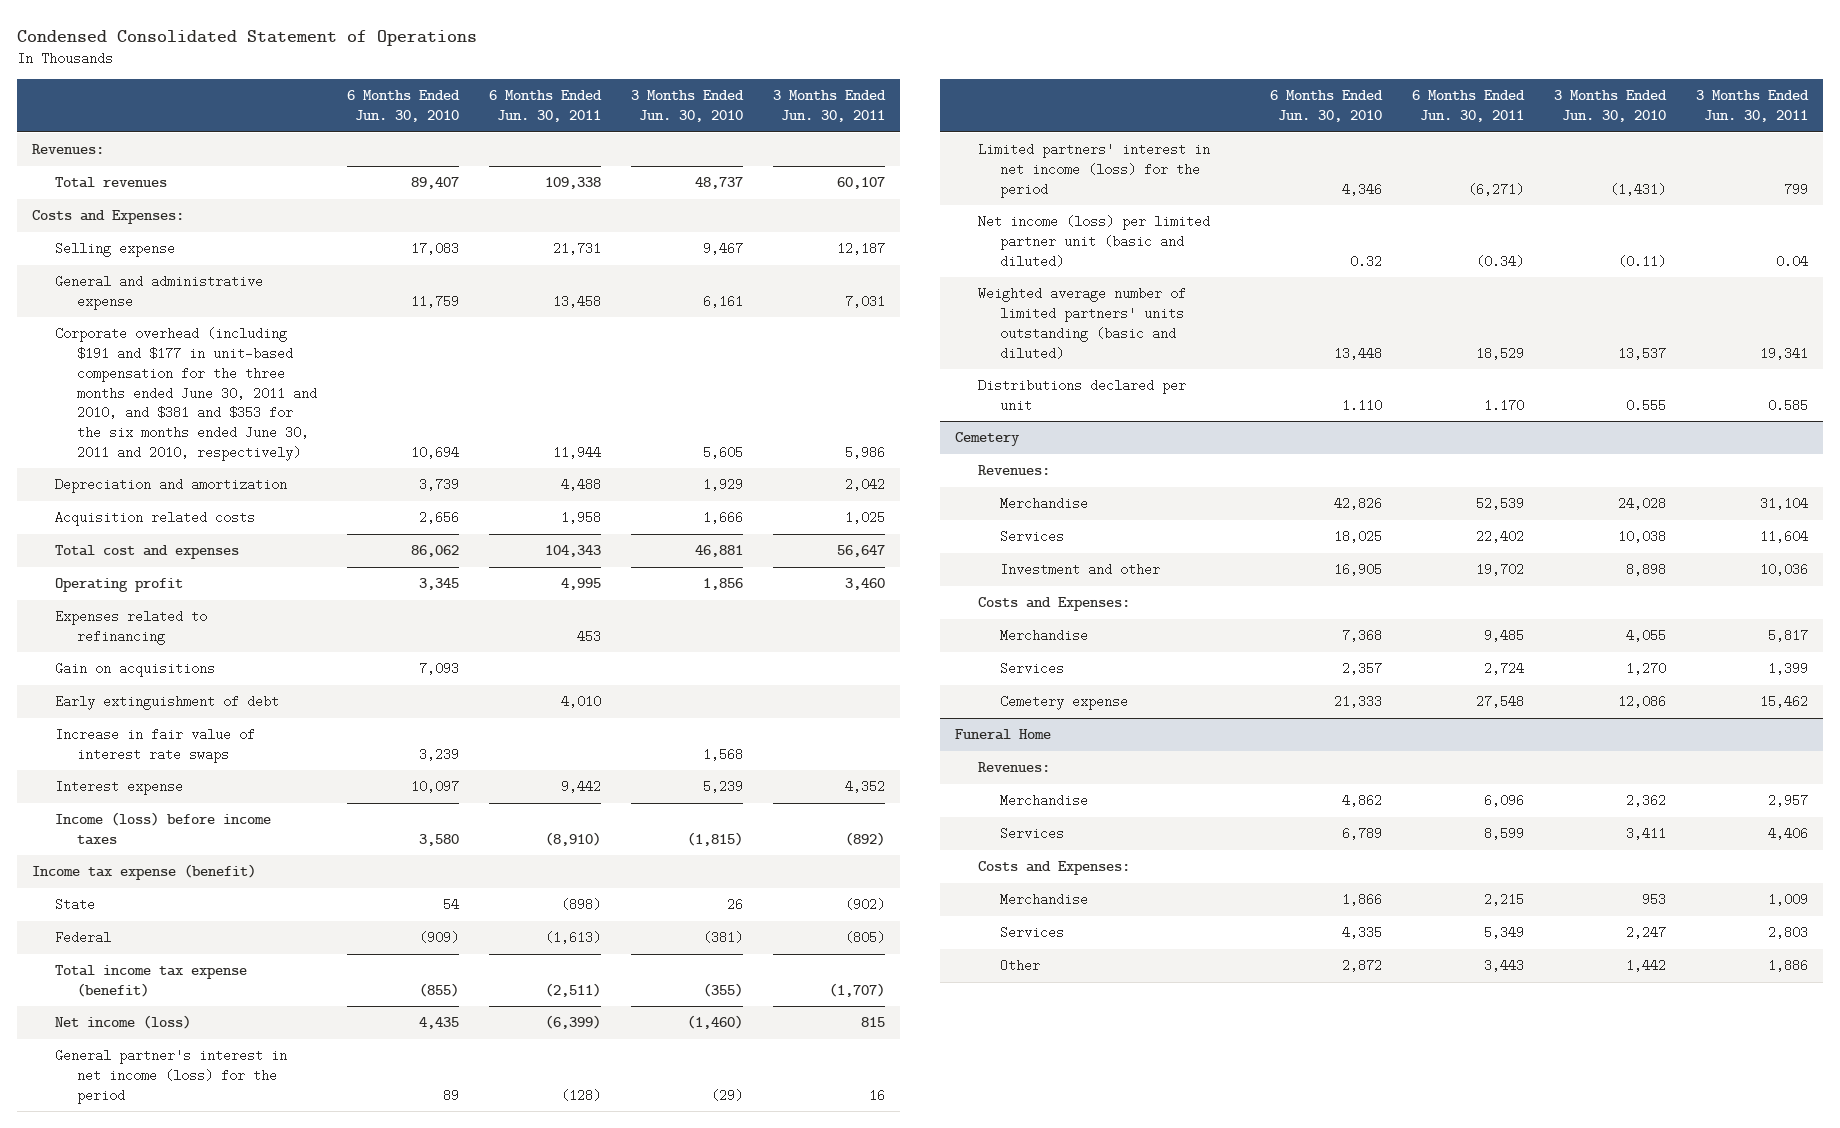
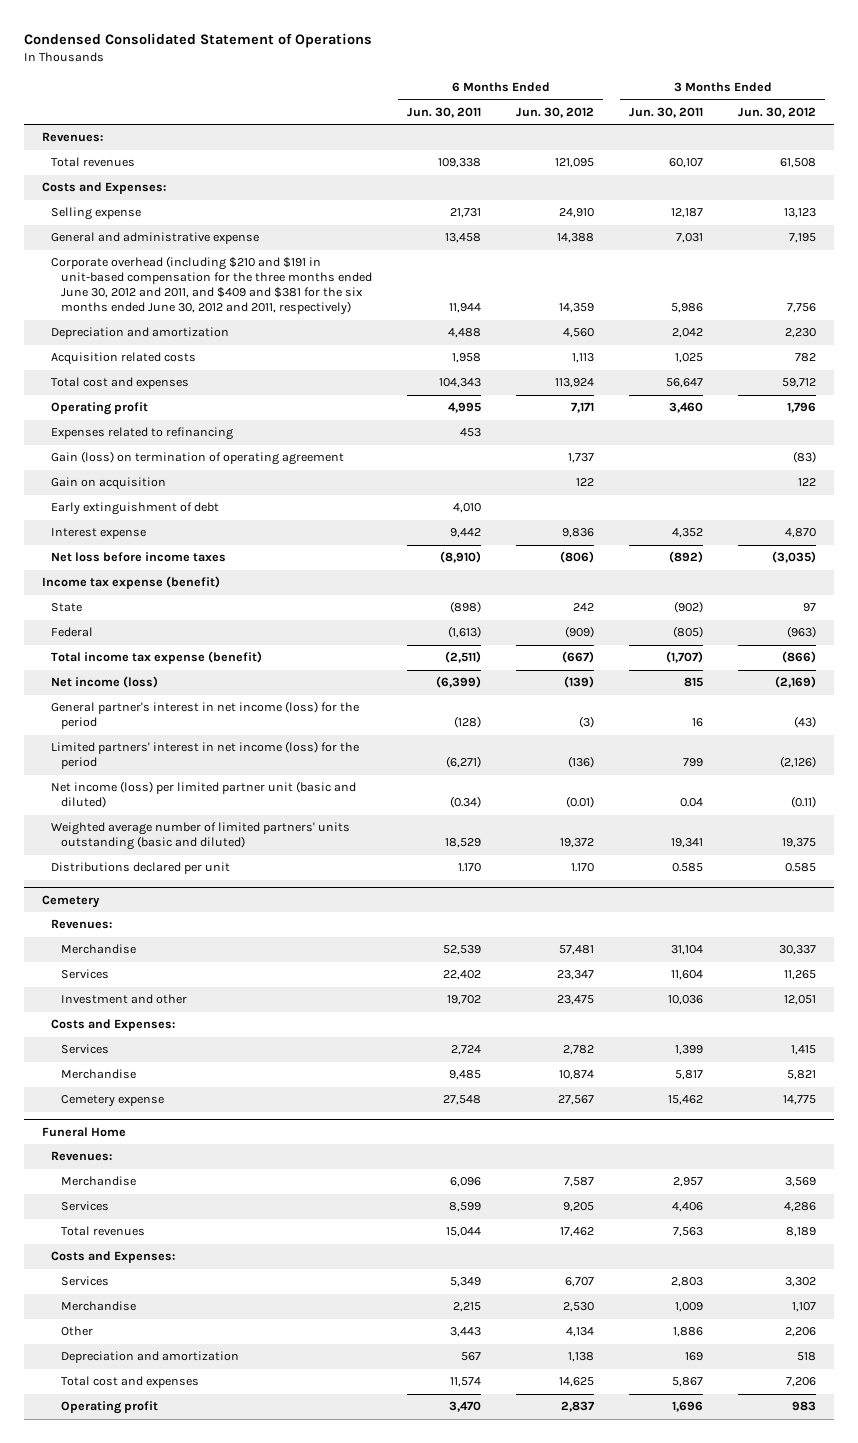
[347,90,461,123] 6 Months Ended Jun. 30, 2010 -> none
[630,90,744,123] 3 Months Ended Jun. 30, 2010 -> none
none -> [516,106,595,118] Jun. 30, 2012
none -> [738,106,817,118] Jun. 30, 2012
[54,327,318,462] Corporate overhead (including $191 and $177 in unit-based compensation for the three months ended June 30, 2011 and 2010, and $381 and $353 for the six months ended June 30, 2011 and 2010, respectively) -> [51,256,373,316] Corporate overhead (including $210 and $191 in unit-based compensation for the three months ended June 30, 2012 and 2011, and $409 and $381 for the six months ended June 30, 2012 and 2011, respectively)
none -> [51,451,345,466] Gain (loss) on termination of operating agreement
[54,662,215,678] Gain on acquisitions -> [51,477,167,491] Gain on acquisition
[54,728,255,763] Increase in fair value of interest rate swaps -> none
[54,812,271,845] Income (loss) before income taxes -> [51,552,227,563] Net loss before income taxes
[1000,629,1089,643] Merchandise -> [61,1069,137,1080] Merchandise
none -> [61,1226,146,1237] Total revenues
[1000,893,1089,907] Merchandise -> [61,1301,137,1312] Merchandise
none -> [61,1351,240,1364] Depreciation and amortization
none -> [61,1376,200,1389] Total cost and expenses
none -> [61,1401,159,1415] Operating profit

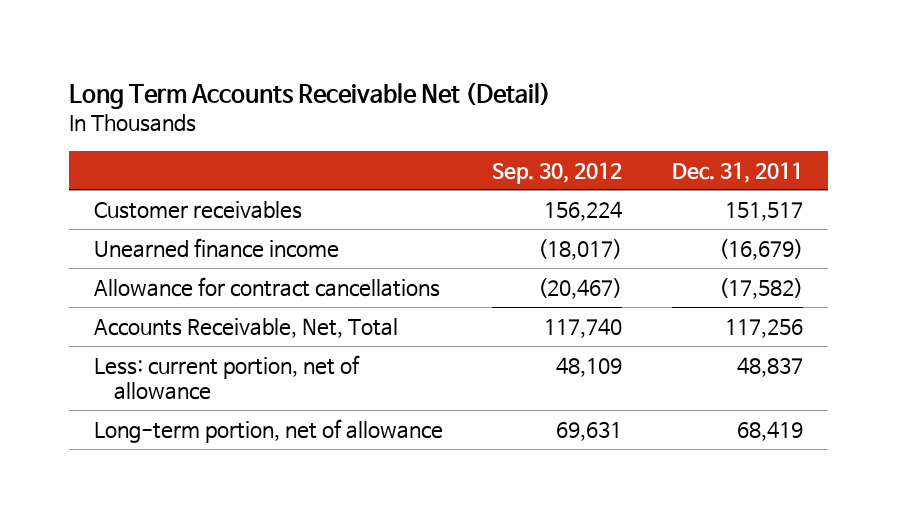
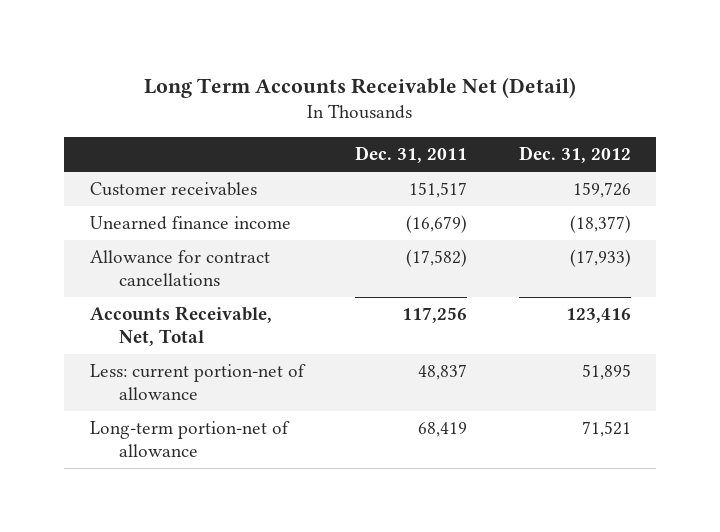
[492,161,623,184] Sep. 30, 2012 -> none
none -> [518,146,631,164] Dec. 31, 2012
[93,354,360,401] Less: current portion, net of allowance -> [89,364,306,401] Less: current portion-net of allowance
[93,418,443,443] Long-term portion, net of allowance -> [89,421,290,458] Long-term portion-net of allowance

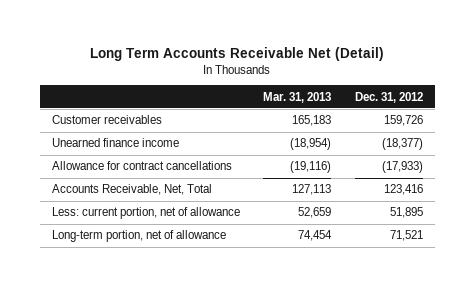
[355,146,468,164] Dec. 31, 2011 -> none
none -> [263,91,332,103] Mar. 31, 2013
[89,364,306,401] Less: current portion-net of allowance -> [51,207,240,220] Less: current portion, net of allowance
[89,421,290,458] Long-term portion-net of allowance -> [51,230,226,243] Long-term portion, net of allowance

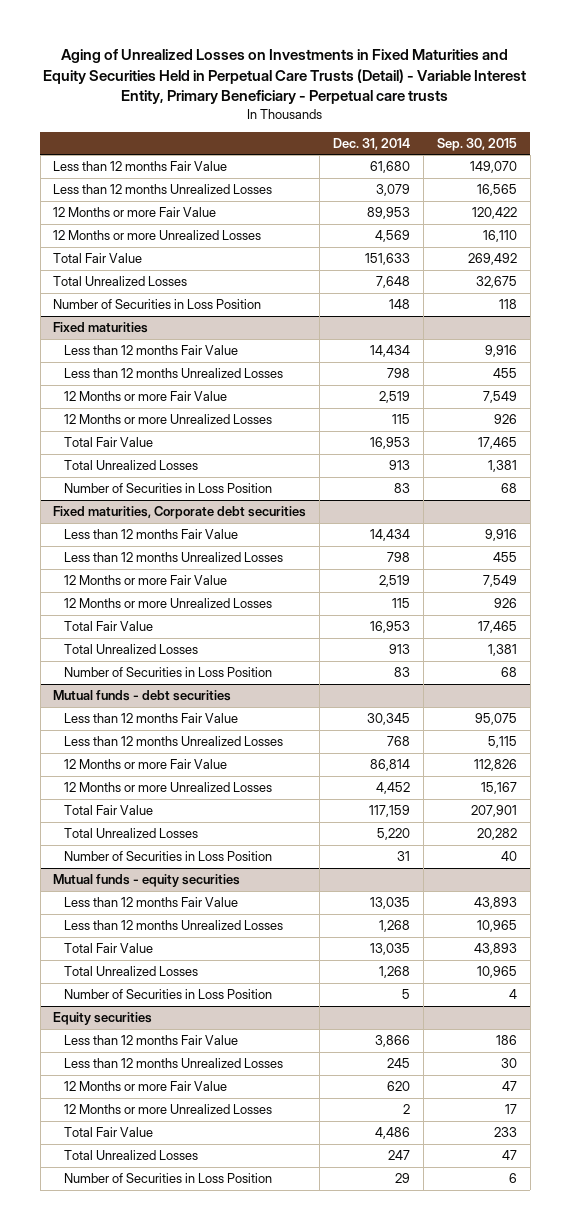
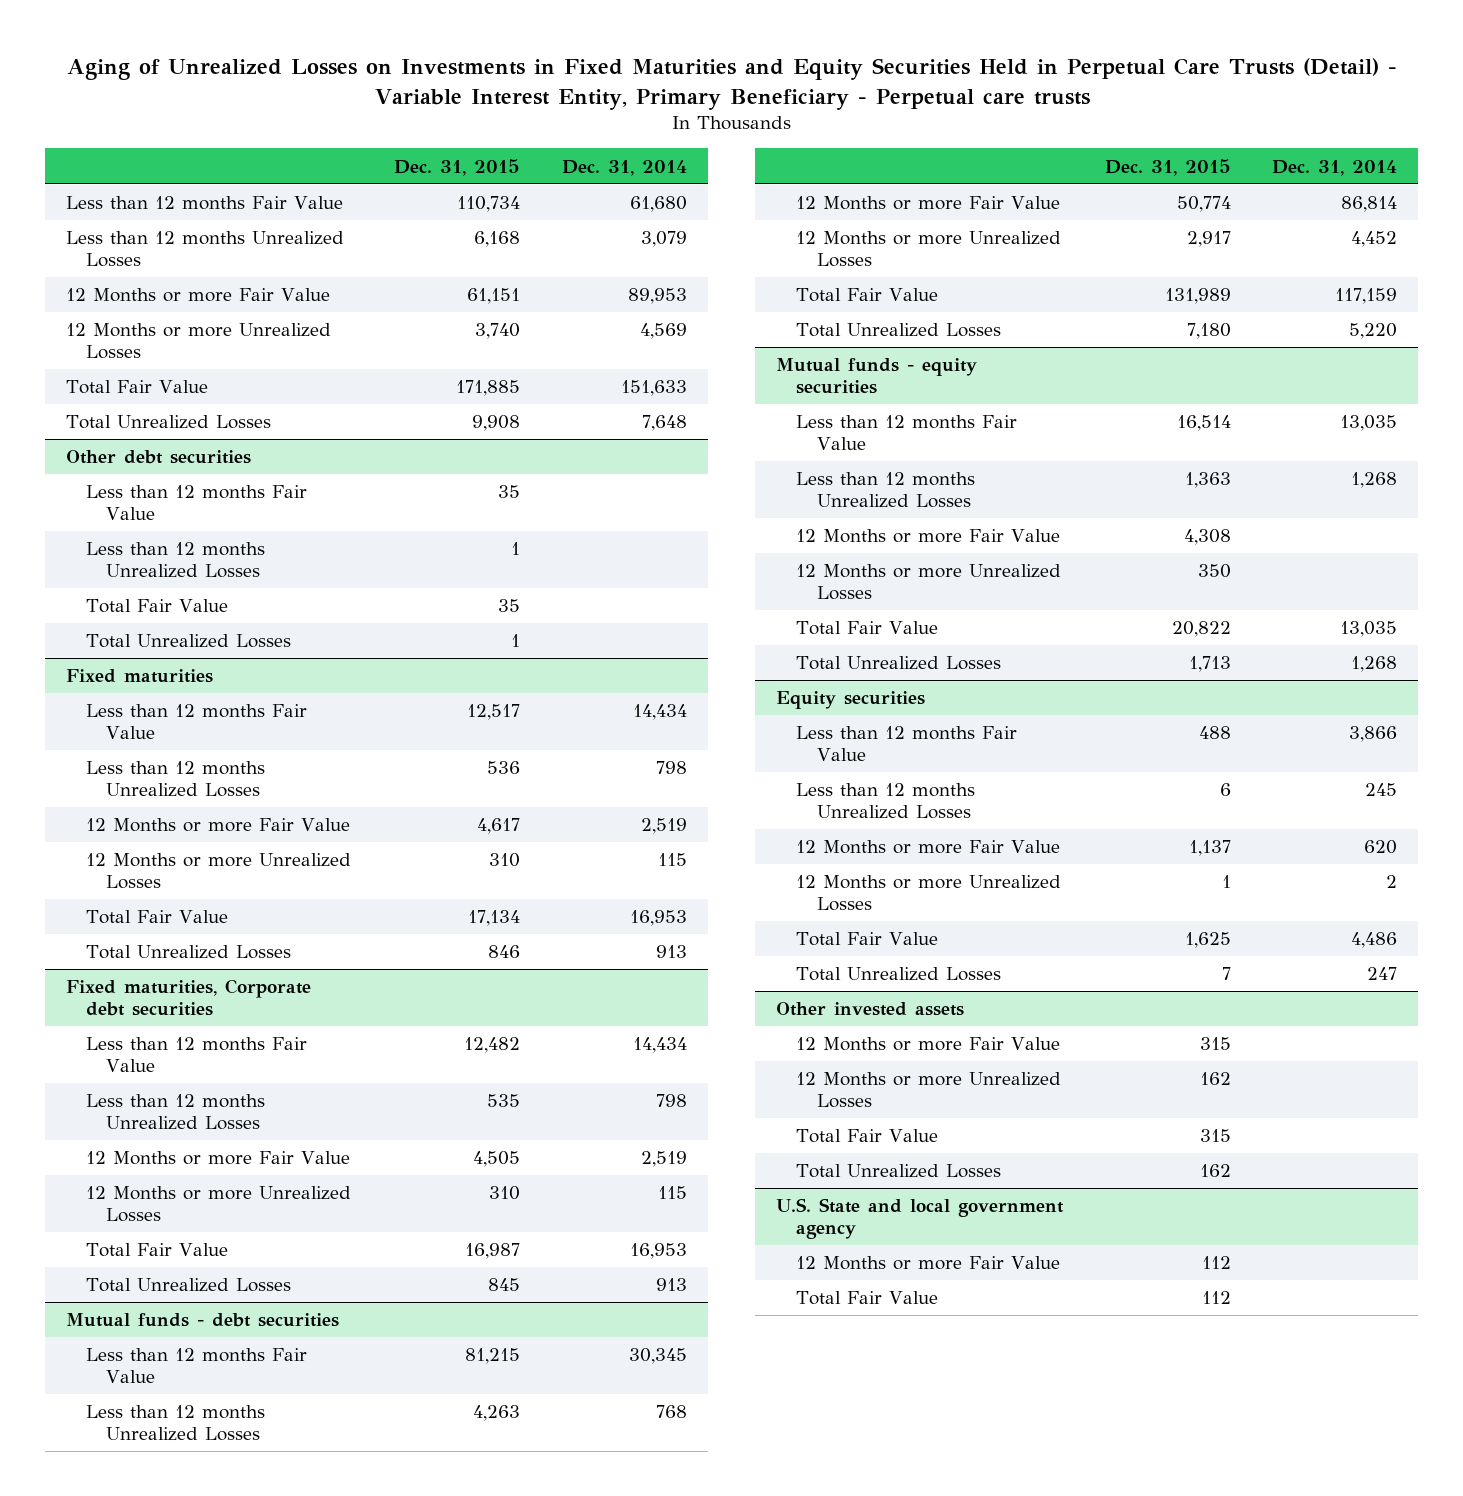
[436,137,517,151] Sep. 30, 2015 -> none
none -> [394,158,521,176] Dec. 31, 2015
[53,299,262,310] Number of Securities in Loss Position -> none
none -> [65,450,251,465] Other debt securities
none -> [85,485,307,521] Less than 12 months Fair Value
none -> [85,542,265,579] Less than 12 months Unrealized Losses
none -> [85,599,228,614] Total Fair Value
none -> [85,634,291,649] Total Unrealized Losses
[64,483,273,494] Number of Securities in Loss Position -> none
[64,667,273,678] Number of Securities in Loss Position -> none
[64,851,273,862] Number of Securities in Loss Position -> none
none -> [796,529,1061,544] 12 Months or more Fair Value
none -> [796,564,1062,601] 12 Months or more Unrealized Losses
[64,989,273,1000] Number of Securities in Loss Position -> none
[64,1173,273,1184] Number of Securities in Loss Position -> none
none -> [776,1002,965,1017] Other invested assets
none -> [796,1037,1061,1052] 12 Months or more Fair Value
none -> [796,1072,1062,1109] 12 Months or more Unrealized Losses
none -> [796,1129,939,1144] Total Fair Value
none -> [796,1164,1002,1179] Total Unrealized Losses
none -> [776,1198,1065,1240] U.S. State and local government agency
none -> [796,1256,1061,1271] 12 Months or more Fair Value
none -> [796,1291,939,1306] Total Fair Value

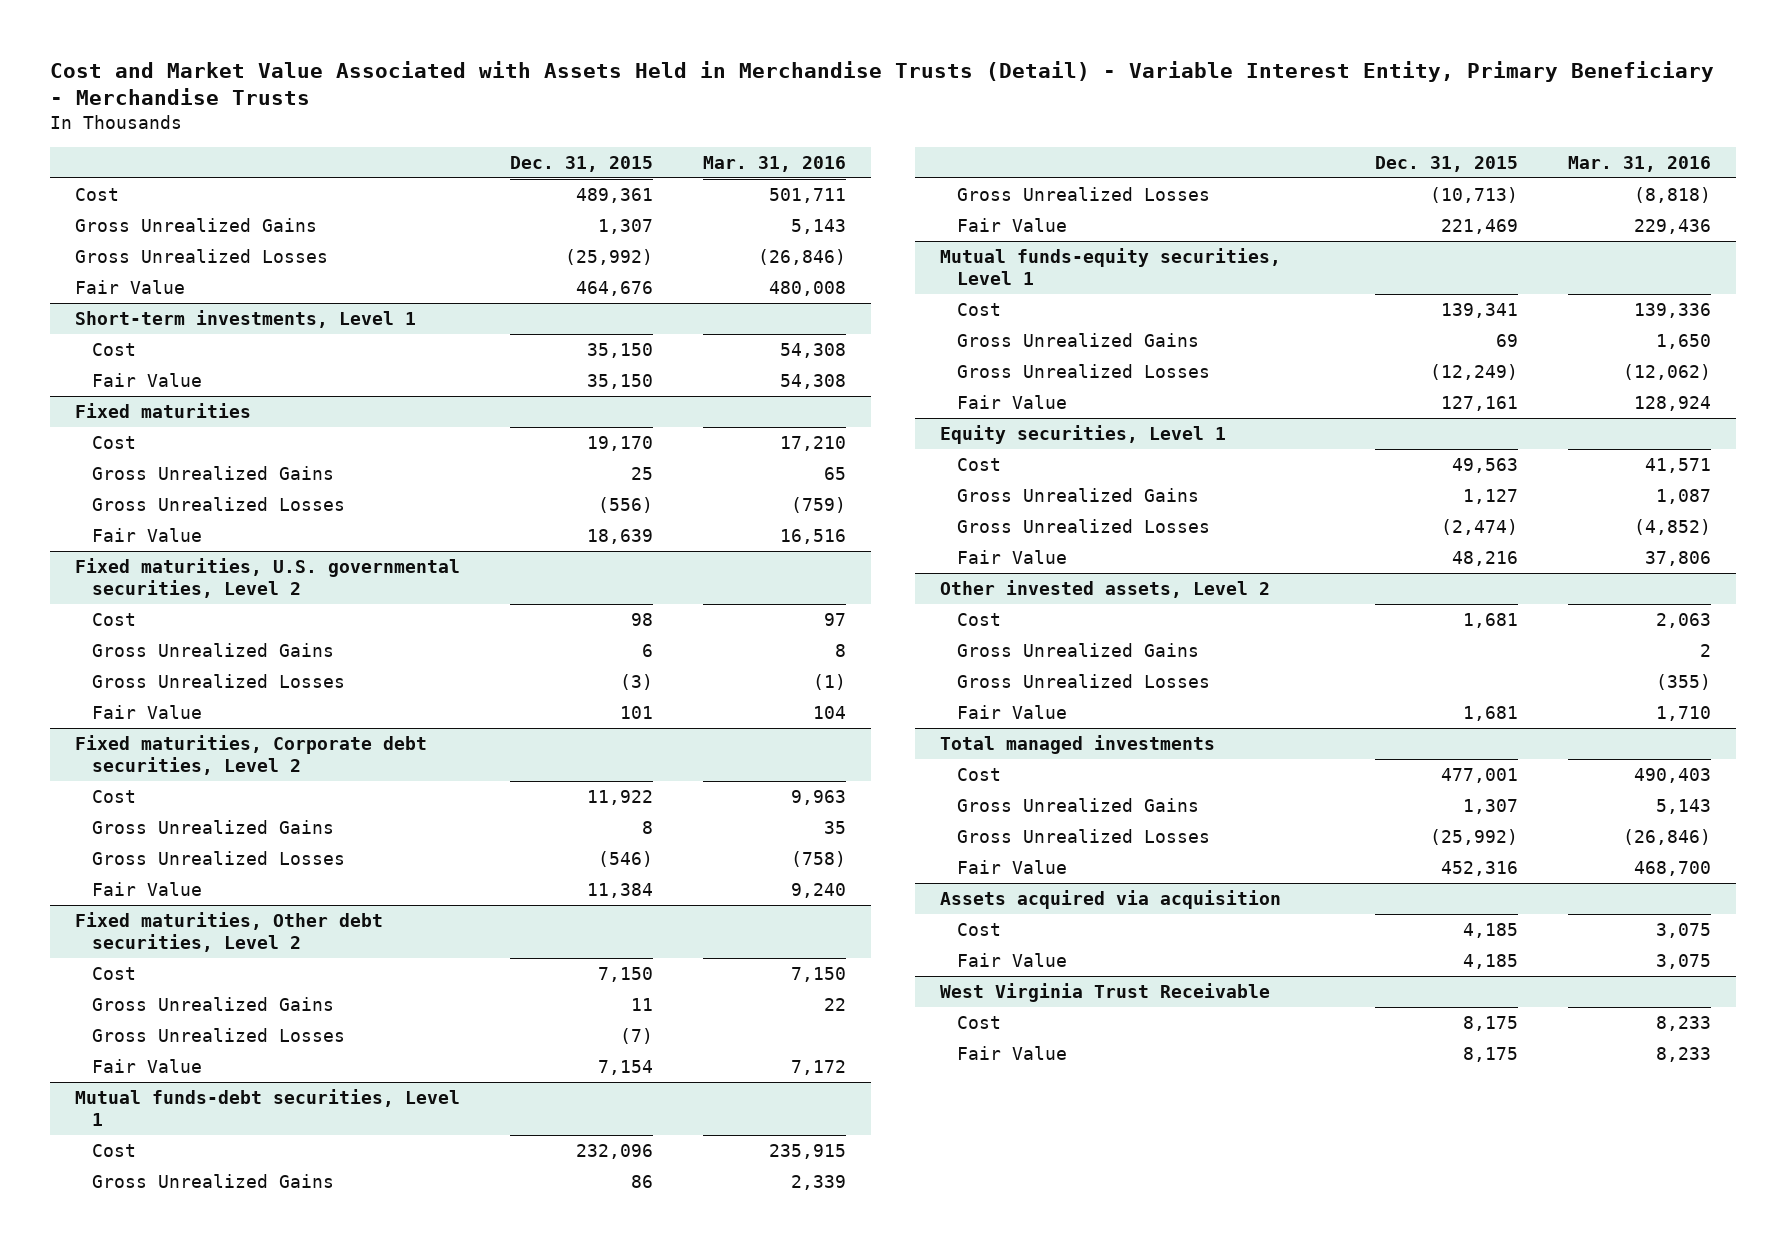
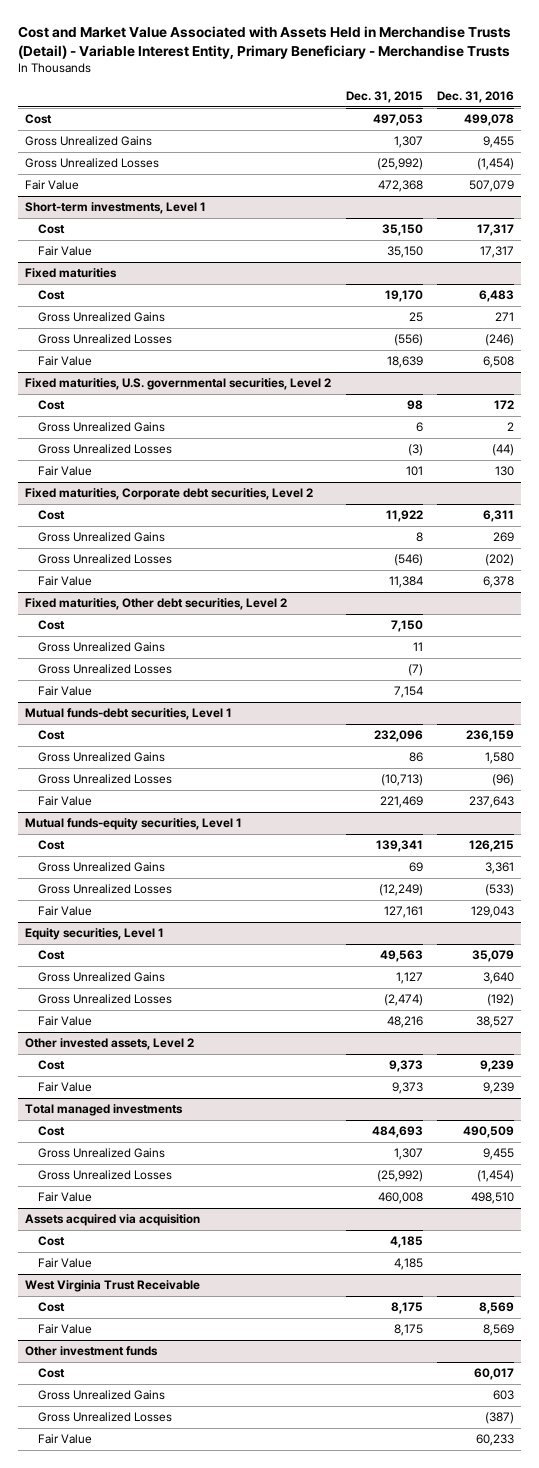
[703,155,847,172] Mar. 31, 2016 -> none
none -> [436,90,514,103] Dec. 31, 2016
[576,188,654,204] 489,361 -> [372,114,423,127] 497,053
[576,281,654,297] 464,676 -> [377,180,423,193] 472,368
[956,643,1199,658] Gross Unrealized Gains -> none
[956,674,1210,689] Gross Unrealized Losses -> none
[1463,613,1519,629] 1,681 -> [388,1060,423,1073] 9,373
[1463,706,1519,722] 1,681 -> [391,1082,423,1095] 9,373
[1441,768,1519,784] 477,001 -> [371,1126,423,1139] 484,693
[1441,861,1519,877] 452,316 -> [377,1192,423,1205] 460,008
none -> [25,1346,159,1357] Other investment funds
none -> [37,1368,65,1379] Cost
none -> [37,1390,165,1401] Gross Unrealized Gains
none -> [37,1412,172,1423] Gross Unrealized Losses
none -> [37,1434,92,1445] Fair Value

